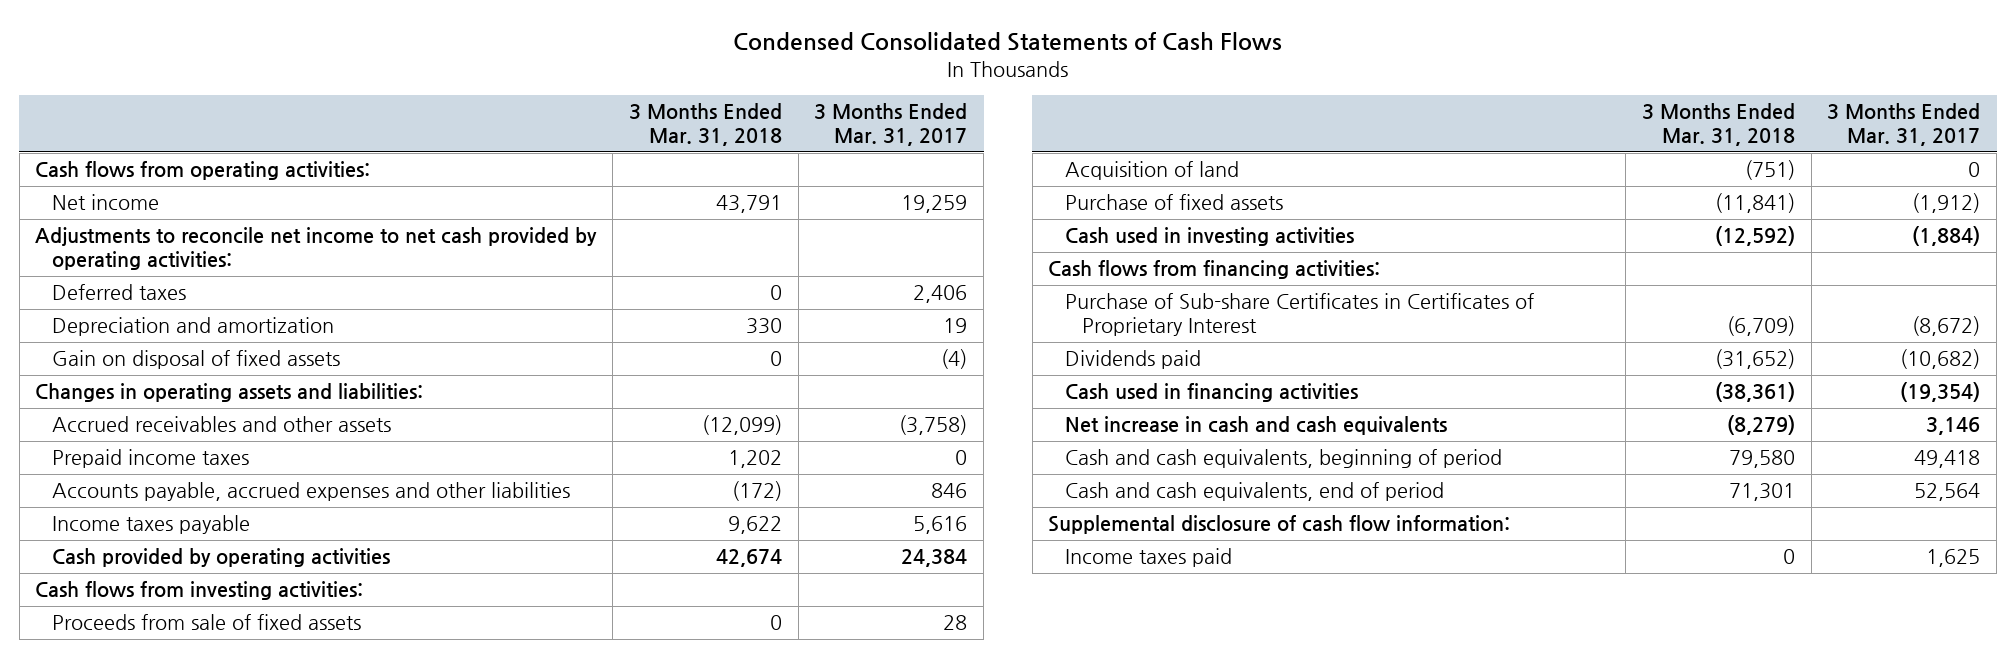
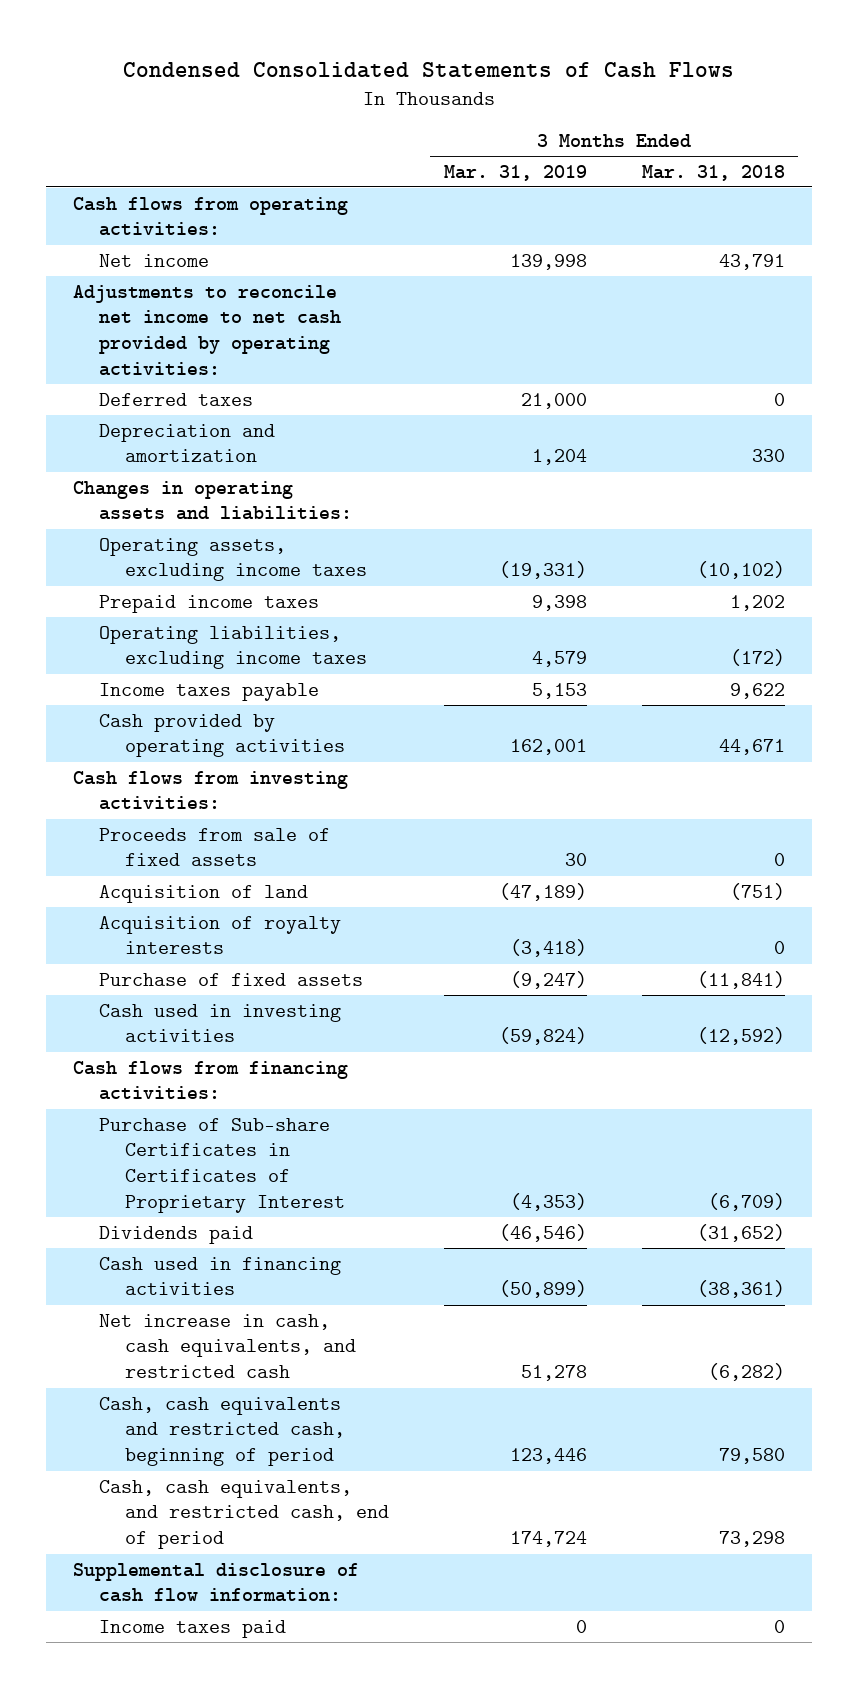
[814,103,968,147] 3 Months Ended Mar. 31, 2017 -> none
none -> [443,164,587,181] Mar. 31, 2019
[52,350,341,370] Gain on disposal of fixed assets -> none
[52,416,392,433] Accrued receivables and other assets -> none
none -> [99,537,367,582] Operating assets, excluding income taxes
[52,482,571,502] Accounts payable, accrued expenses and other liabilities -> [99,625,367,670] Operating liabilities, excluding income taxes
[715,549,782,568] 42,674 -> [718,739,785,756] 44,671
none -> [99,915,342,955] Acquisition of royalty interests
[1065,416,1448,436] Net increase in cash and cash equivalents -> [99,1313,356,1379] Net increase in cash, cash equivalents, and restricted cash
[1726,415,1795,436] (8,279) -> [707,1363,785,1382] (6,282)
[1065,449,1503,469] Cash and cash equivalents, beginning of period -> [99,1396,345,1467] Cash, cash equivalents and restricted cash, beginning of period
[1065,482,1445,502] Cash and cash equivalents, end of period -> [99,1479,389,1550] Cash, cash equivalents, and restricted cash, end of period
[1728,483,1795,502] 71,301 -> [718,1531,785,1548] 73,298

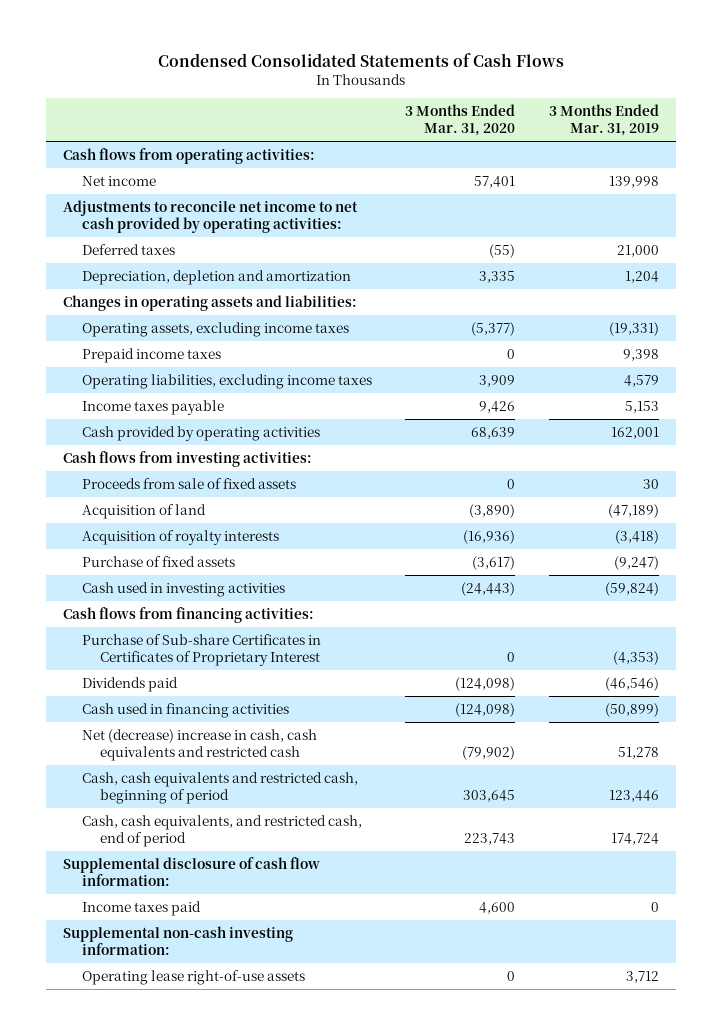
[641,164,785,181] Mar. 31, 2018 -> none
none -> [405,104,516,136] 3 Months Ended Mar. 31, 2020
[99,423,276,463] Depreciation and amortization -> [81,270,351,286] Depreciation, depletion and amortization
[99,1313,356,1379] Net increase in cash, cash equivalents, and restricted cash -> [81,729,317,761] Net (decrease) increase in cash, cash equivalents and restricted cash
none -> [63,926,294,955] Supplemental non-cash investing information:
none -> [81,970,305,986] Operating lease right-of-use assets

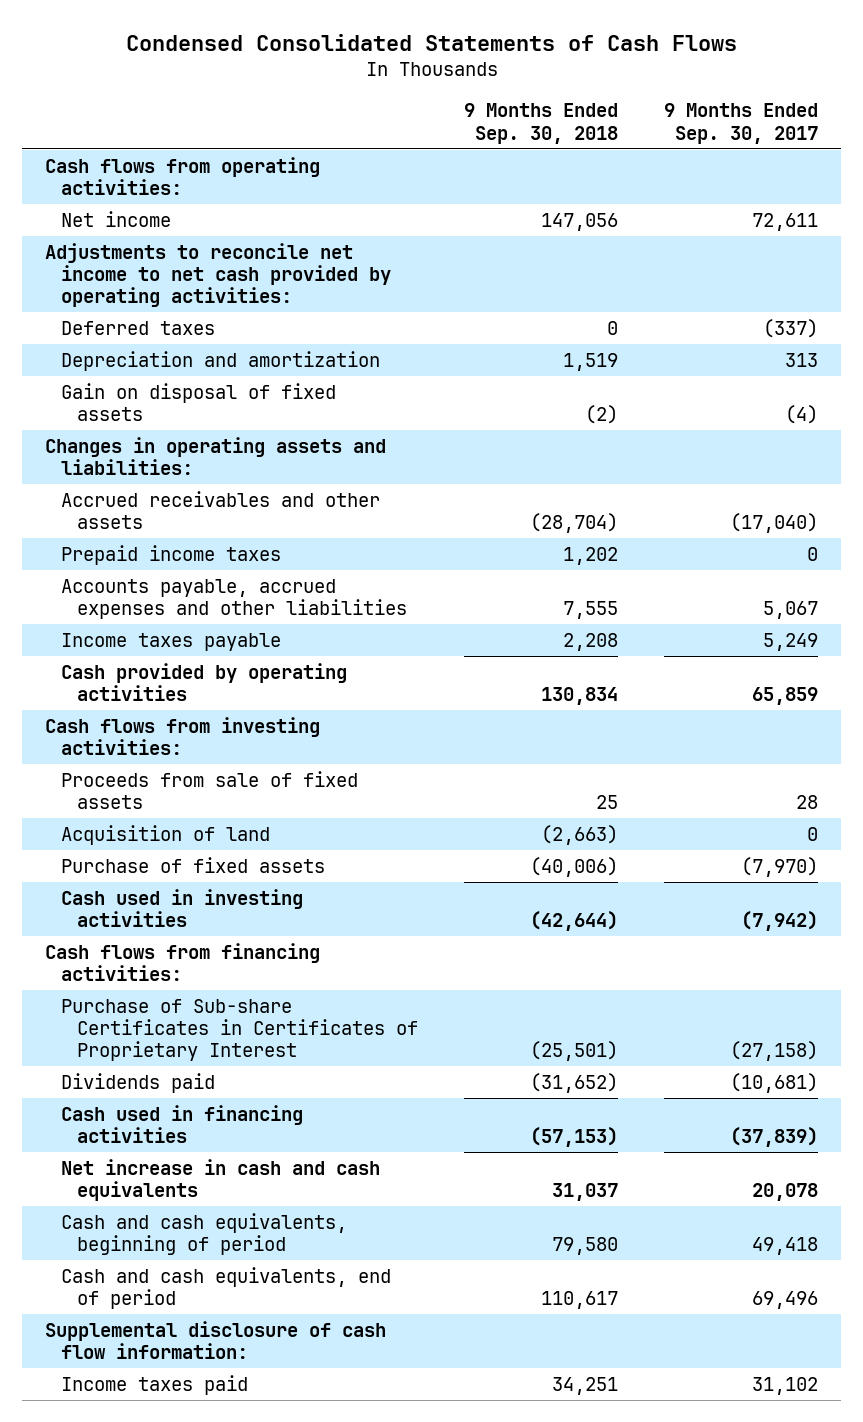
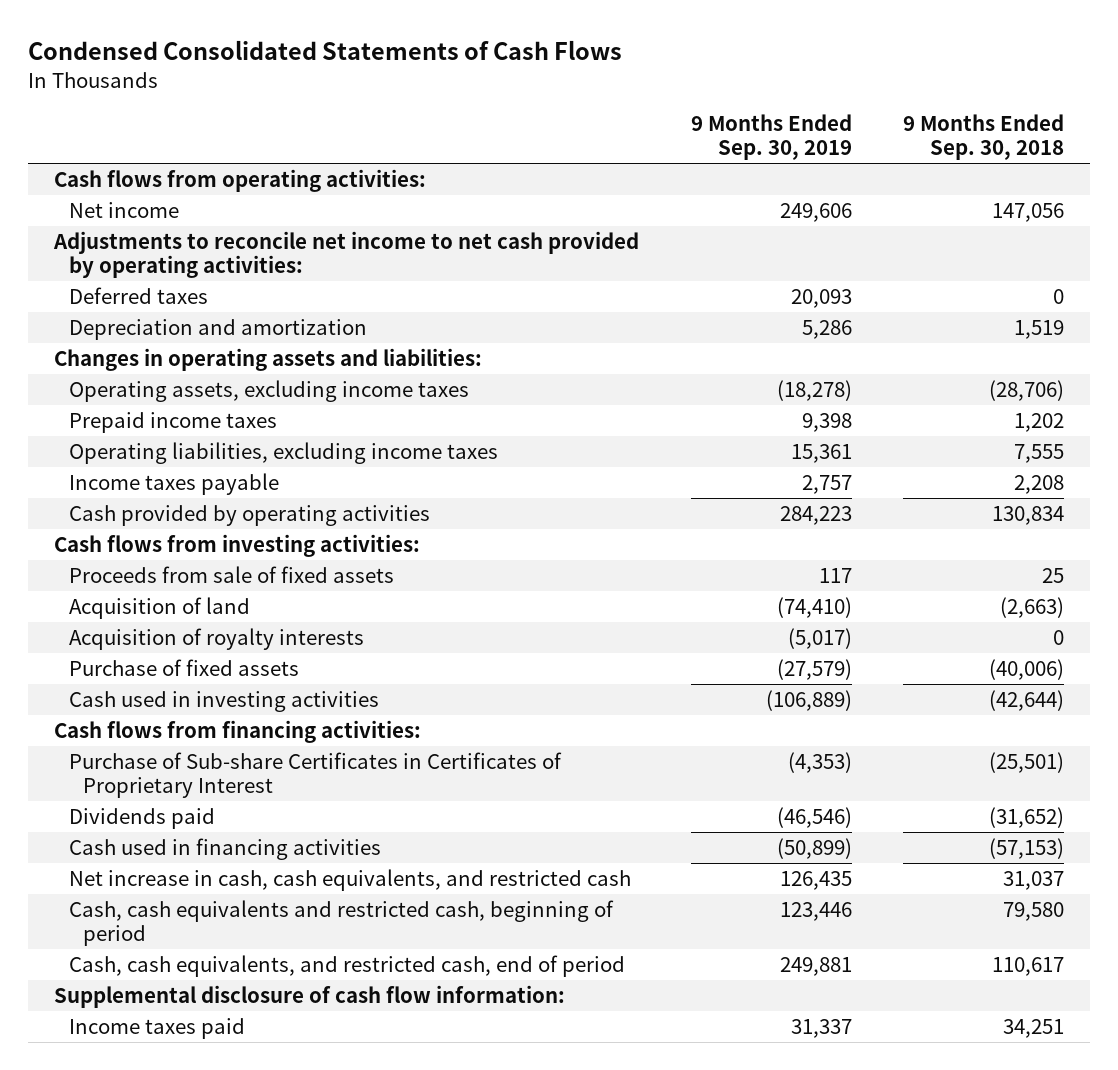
[663,103,818,144] 9 Months Ended Sep. 30, 2017 -> none
none -> [690,114,852,161] 9 Months Ended Sep. 30, 2019
[61,382,337,422] Gain on disposal of fixed assets -> none
[61,490,381,530] Accrued receivables and other assets -> none
none -> [68,380,469,403] Operating assets, excluding income taxes
[61,578,408,620] Accounts payable, accrued expenses and other liabilities -> [68,442,498,465] Operating liabilities, excluding income taxes
none -> [68,628,364,651] Acquisition of royalty interests
[61,1158,381,1202] Net increase in cash and cash equivalents -> [68,869,631,892] Net increase in cash, cash equivalents, and restricted cash
[61,1212,348,1256] Cash and cash equivalents, beginning of period -> [68,900,614,946] Cash, cash equivalents and restricted cash, beginning of period
[61,1266,392,1310] Cash and cash equivalents, end of period -> [68,955,625,978] Cash, cash equivalents, and restricted cash, end of period

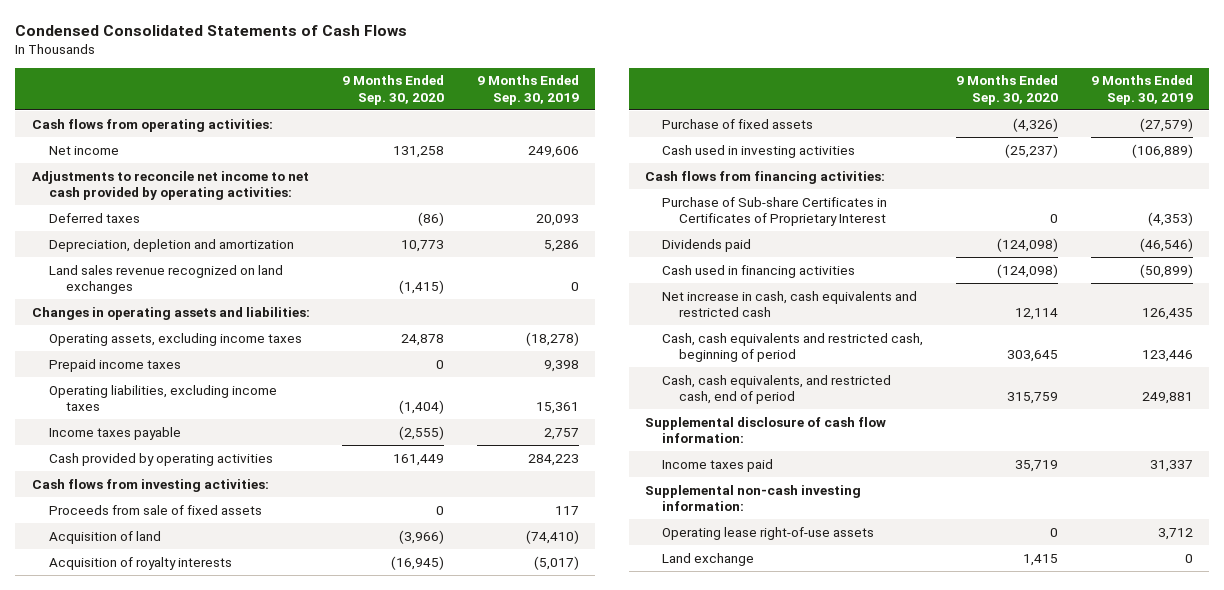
[903,114,1065,161] 9 Months Ended Sep. 30, 2018 -> none
none -> [342,75,445,105] 9 Months Ended Sep. 30, 2020
[68,319,367,341] Depreciation and amortization -> [48,238,294,252] Depreciation, depletion and amortization
none -> [48,264,283,295] Land sales revenue recognized on land exchanges
[68,869,631,892] Net increase in cash, cash equivalents, and restricted cash -> [662,290,918,318] Net increase in cash, cash equivalents and restricted cash
none -> [645,484,862,512] Supplemental non-cash investing information:
none -> [662,526,875,540] Operating lease right-of-use assets
none -> [662,552,755,566] Land exchange

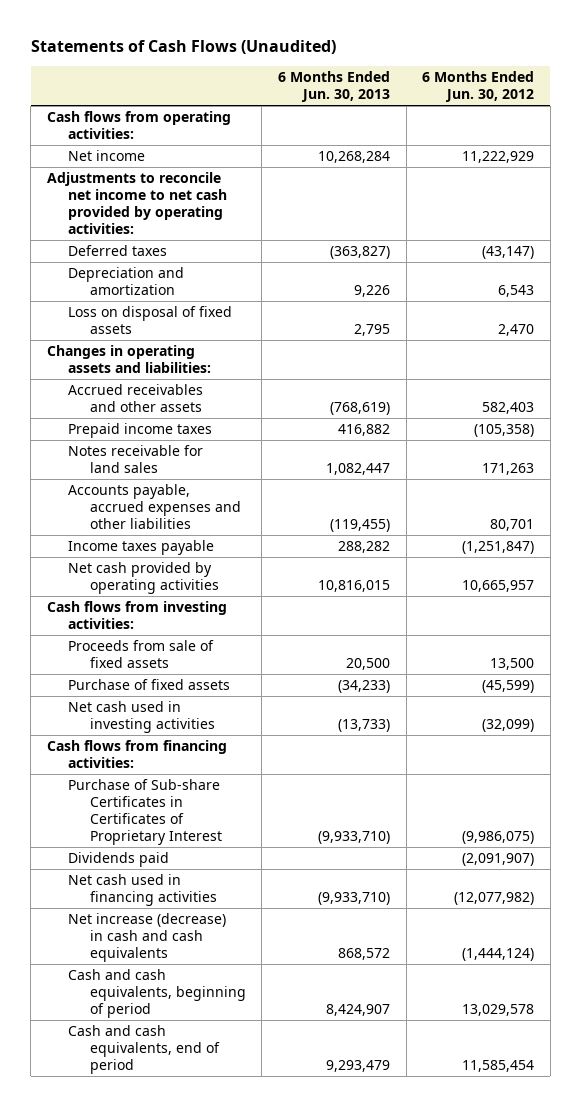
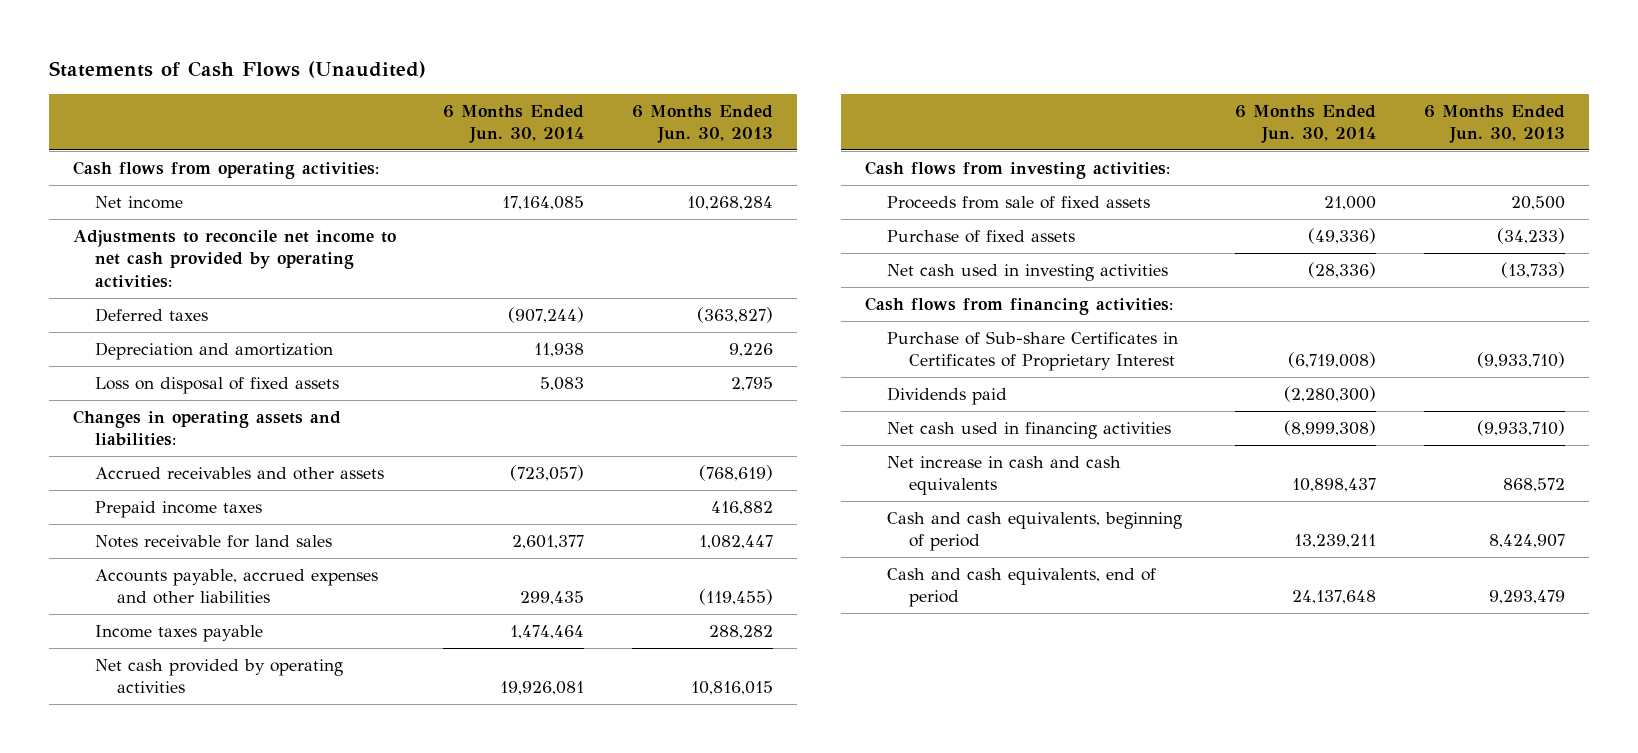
[422,71,535,103] 6 Months Ended Jun. 30, 2012 -> none
none -> [443,104,585,144] 6 Months Ended Jun. 30, 2014
[68,912,227,963] Net increase (decrease) in cash and cash equivalents -> [886,455,1121,496] Net increase in cash and cash equivalents

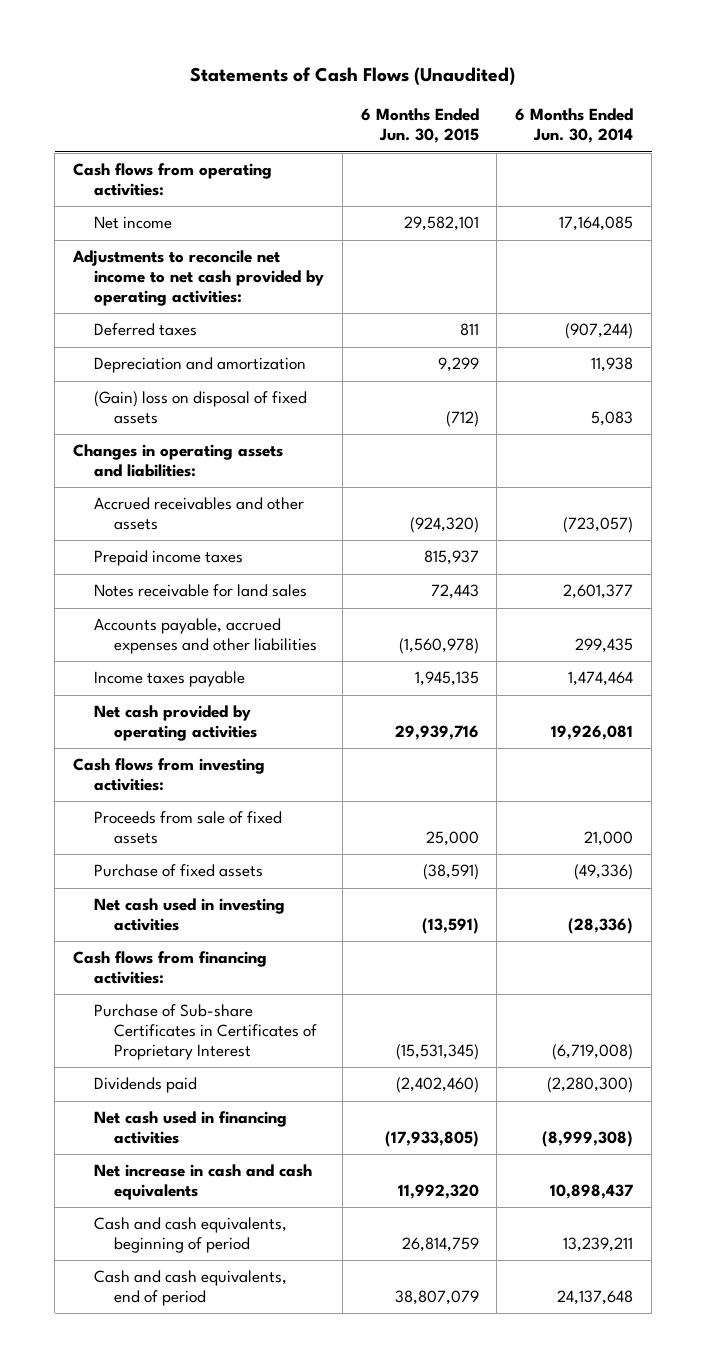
[631,104,773,144] 6 Months Ended Jun. 30, 2013 -> none
none -> [360,108,479,144] 6 Months Ended Jun. 30, 2015
[94,376,339,394] Loss on disposal of fixed assets -> [93,391,307,425] (Gain) loss on disposal of fixed assets

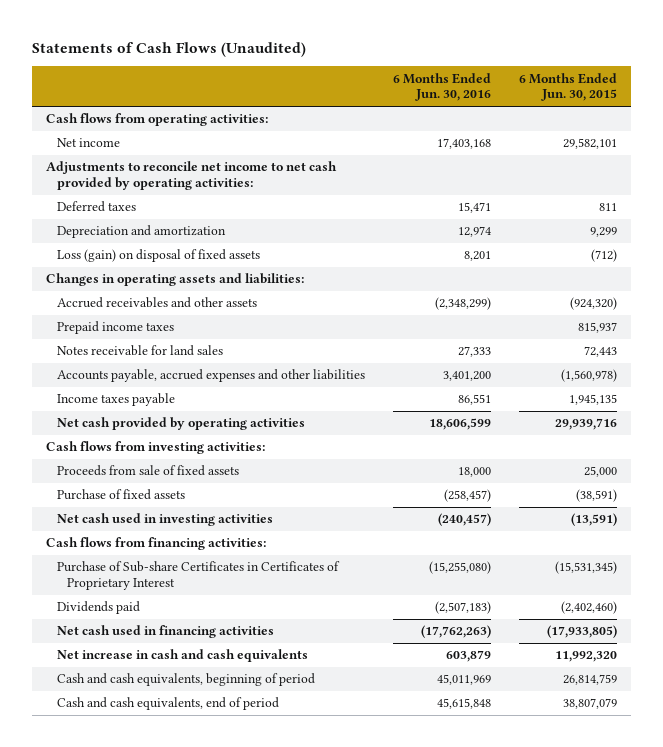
[515,108,634,144] 6 Months Ended Jun. 30, 2014 -> none
none -> [392,72,491,102] 6 Months Ended Jun. 30, 2016
[93,391,307,425] (Gain) loss on disposal of fixed assets -> [56,249,260,263] Loss (gain) on disposal of fixed assets

